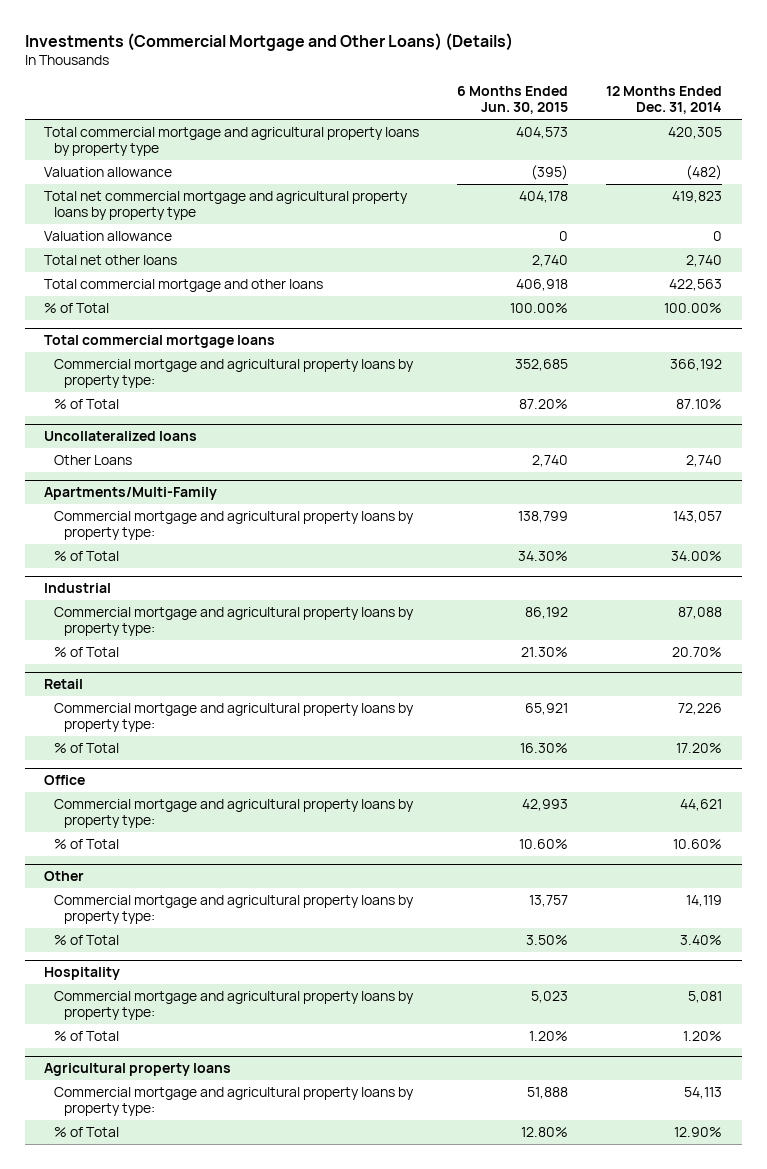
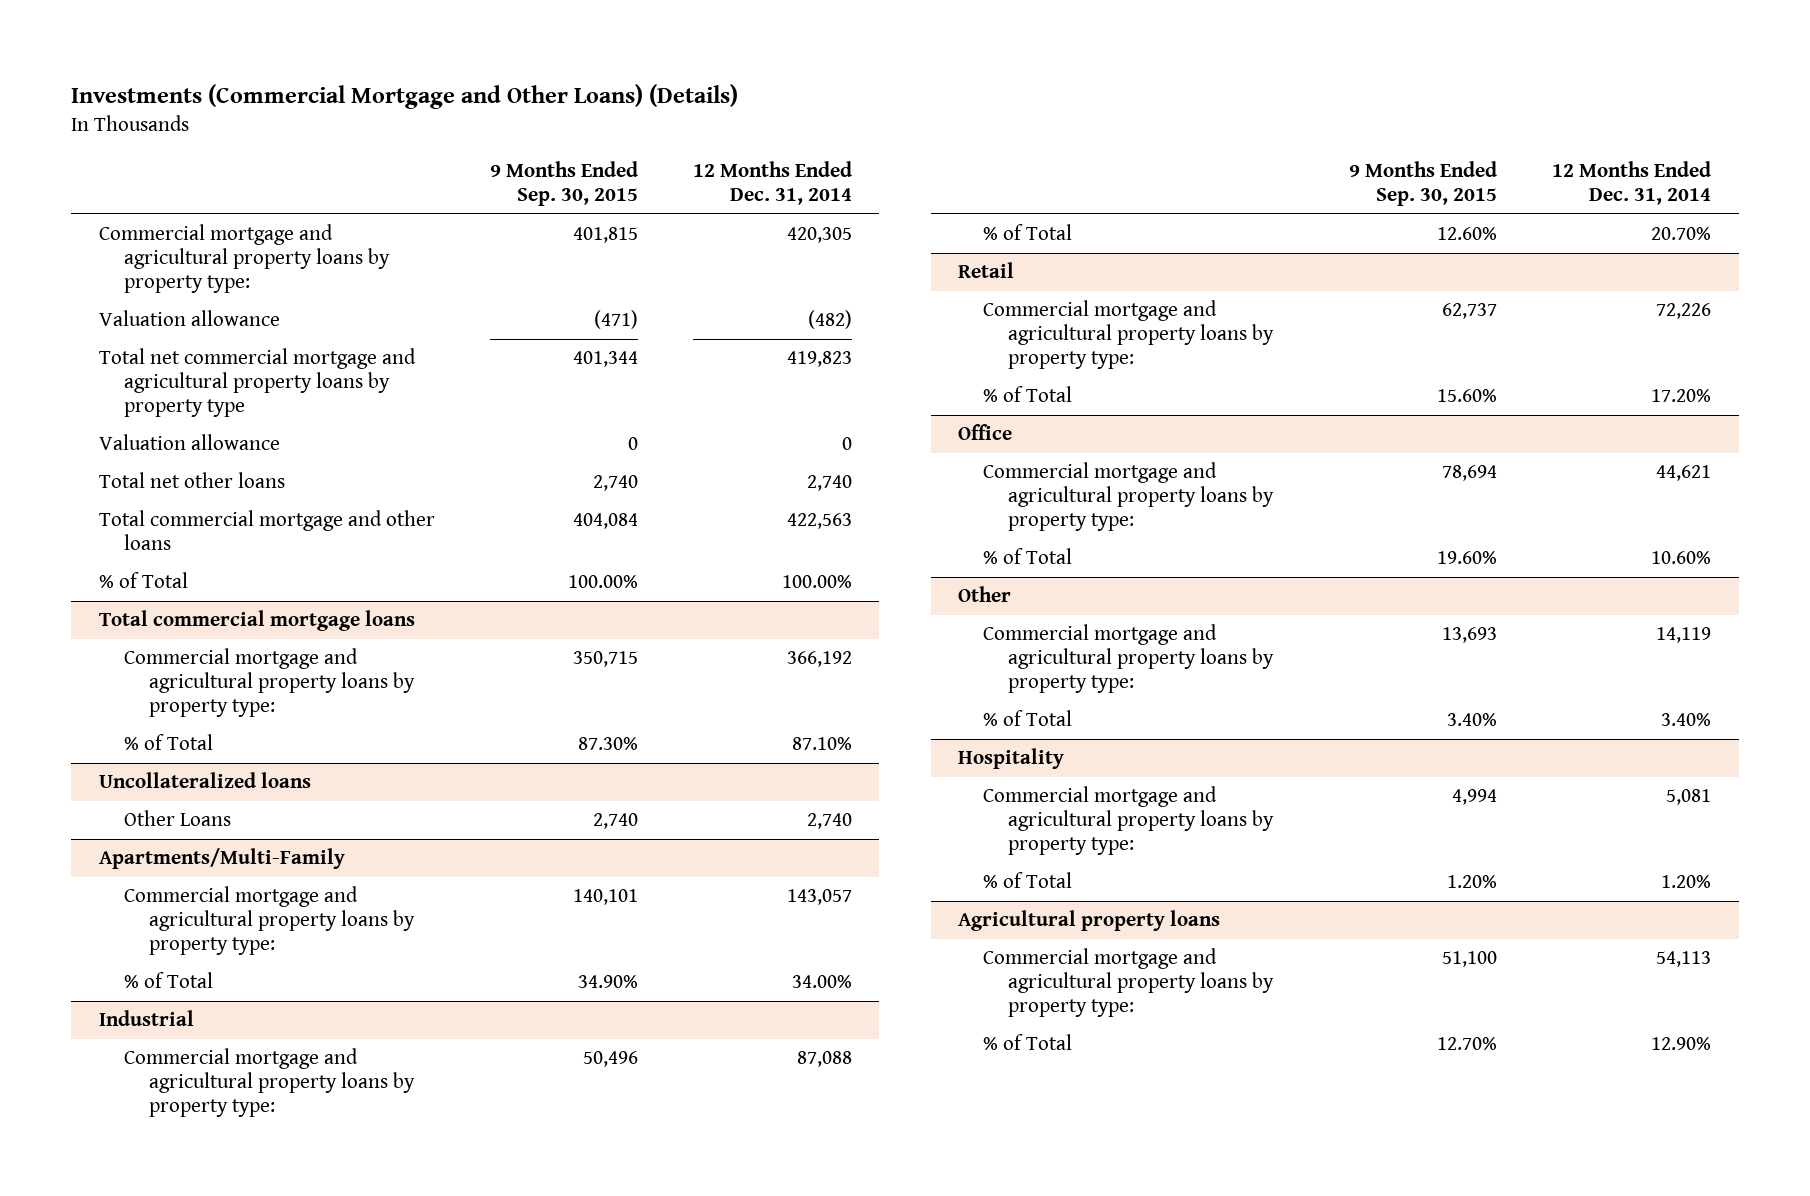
[457,85,569,115] 6 Months Ended Jun. 30, 2015 -> none
none -> [489,161,638,207] 9 Months Ended Sep. 30, 2015
[44,126,420,157] Total commercial mortgage and agricultural property loans by property type -> [98,224,390,294] Commercial mortgage and agricultural property loans by property type:

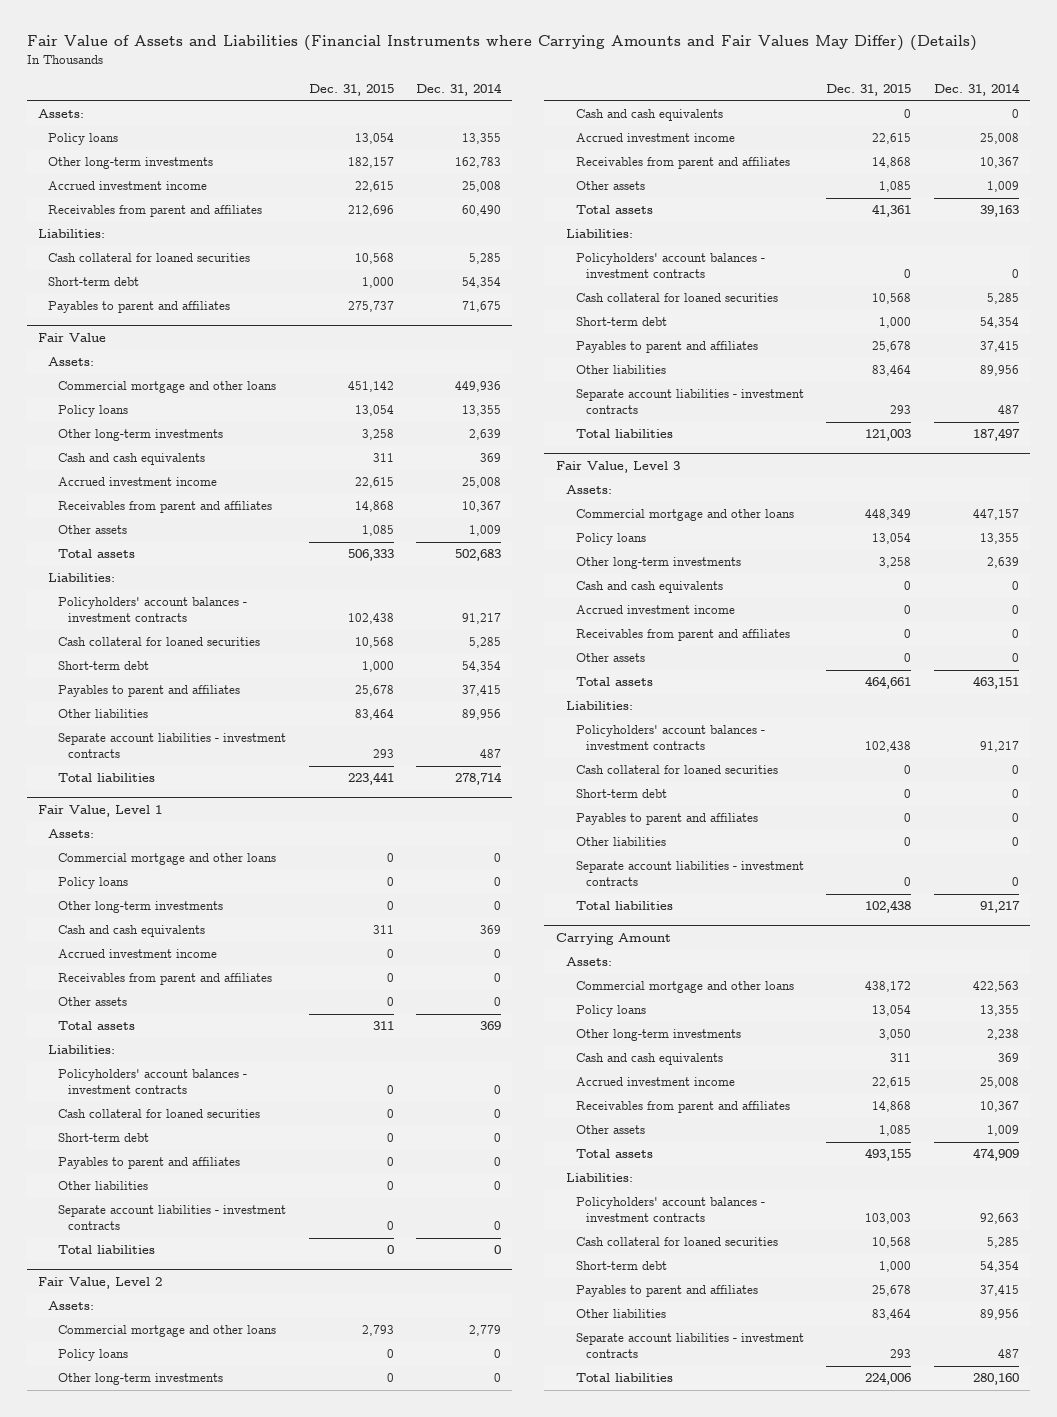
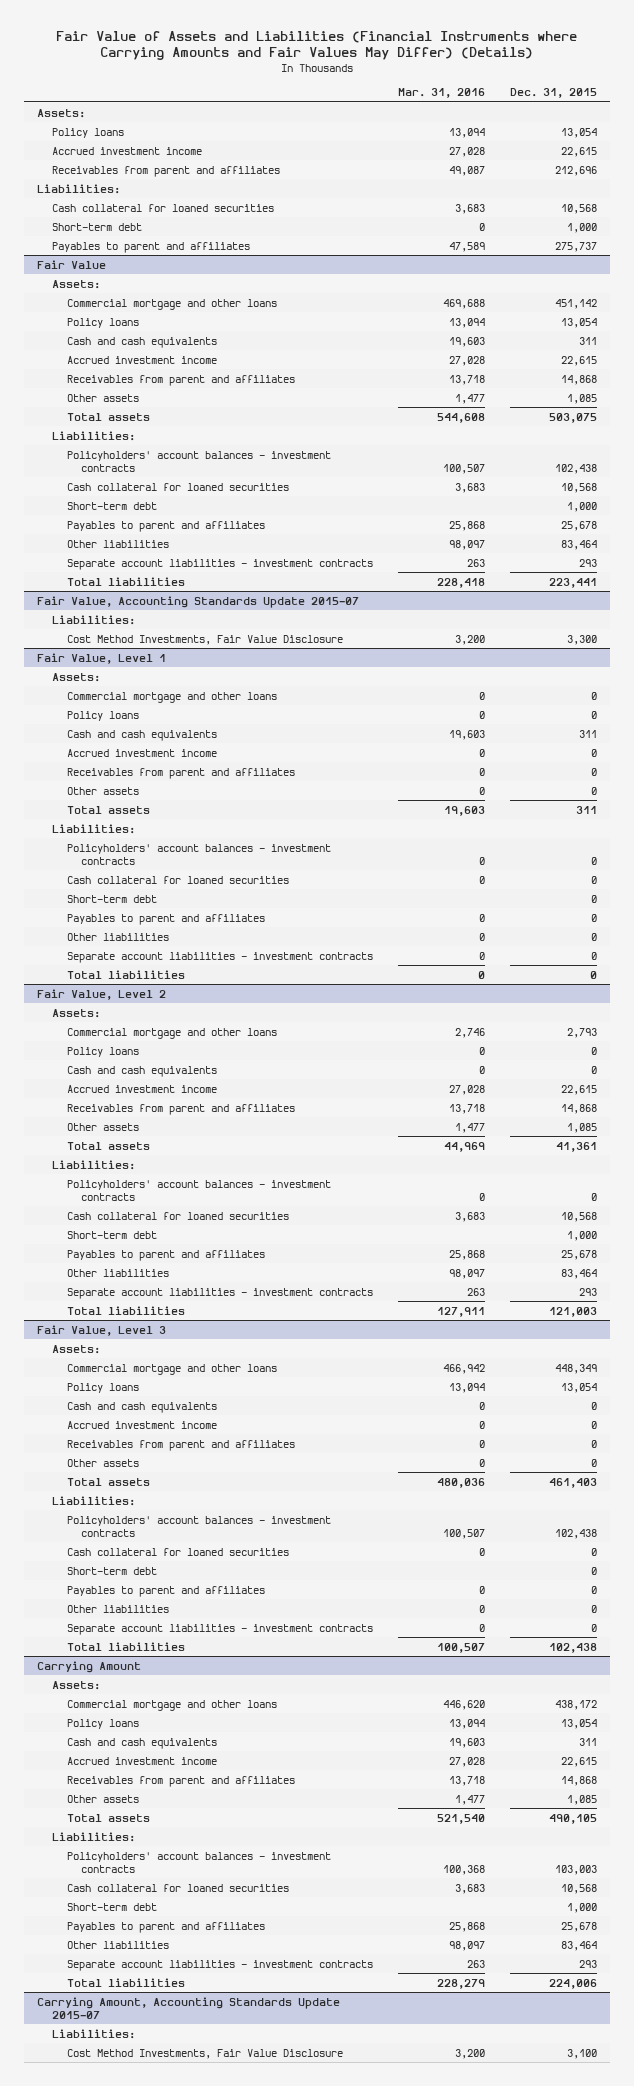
[416,83,503,97] Dec. 31, 2014 -> none
none -> [397,88,485,99] Mar. 31, 2016
[47,157,213,170] Other long-term investments -> none
[57,429,223,442] Other long-term investments -> none
[347,549,394,562] 506,333 -> [549,412,598,423] 503,075
none -> [36,595,359,608] Fair Value, Accounting Standards Update 2015-07
none -> [51,614,135,625] Liabilities:
none -> [66,634,343,645] Cost Method Investments, Fair Value Disclosure
[57,901,223,914] Other long-term investments -> none
[57,1373,223,1386] Other long-term investments -> none
[575,557,741,570] Other long-term investments -> none
[865,676,912,690] 464,661 -> [549,1477,598,1488] 461,403
[575,1029,741,1042] Other long-term investments -> none
[865,1148,912,1162] 493,155 -> [549,1813,598,1824] 490,105
none -> [36,1996,340,2019] Carrying Amount, Accounting Standards Update 2015-07
none -> [51,2028,135,2039] Liabilities:
none -> [66,2048,343,2059] Cost Method Investments, Fair Value Disclosure

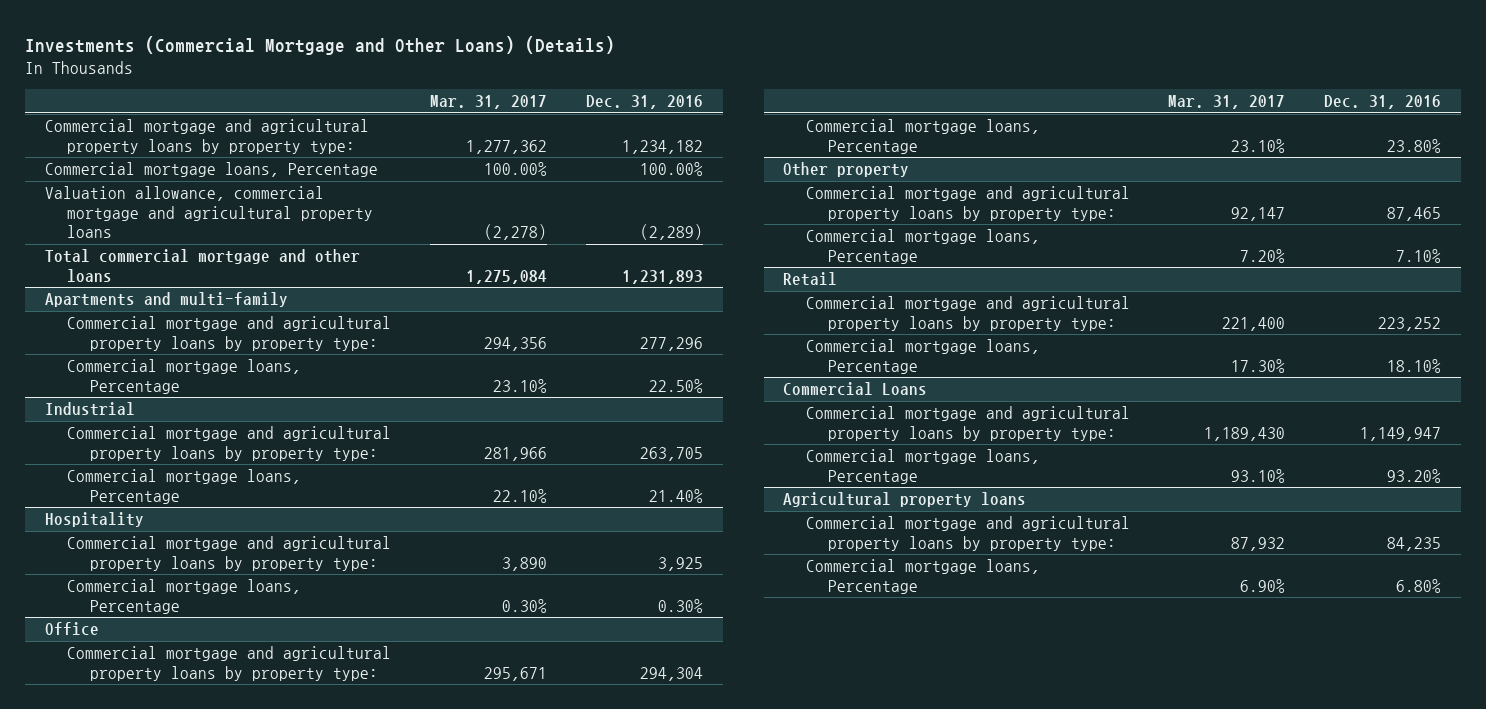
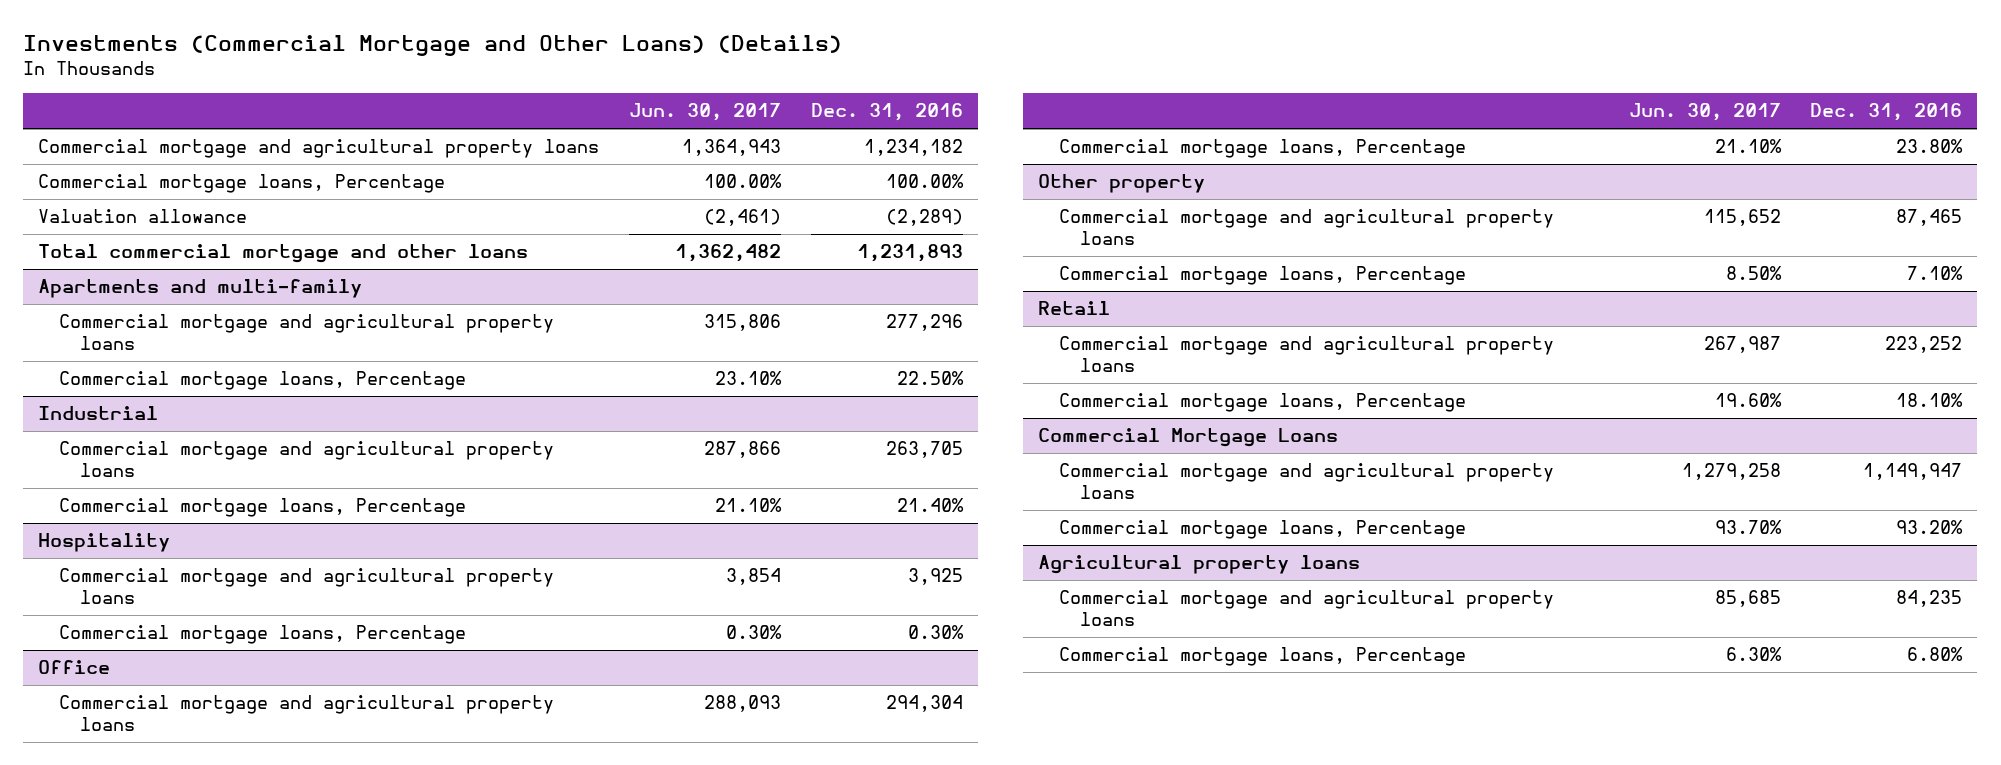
[430,95,548,110] Mar. 31, 2017 -> none
none -> [629,103,782,122] Jun. 30, 2017
[44,119,369,154] Commercial mortgage and agricultural property loans by property type: -> [38,139,600,159] Commercial mortgage and agricultural property loans
[44,186,374,239] Valuation allowance, commercial mortgage and agricultural property loans -> [38,209,248,224] Valuation allowance
[67,316,392,351] Commercial mortgage and agricultural property loans by property type: -> [59,314,555,351] Commercial mortgage and agricultural property loans
[67,426,392,461] Commercial mortgage and agricultural property loans by property type: -> [59,441,555,478] Commercial mortgage and agricultural property loans
[67,536,392,571] Commercial mortgage and agricultural property loans by property type: -> [59,568,555,605] Commercial mortgage and agricultural property loans
[67,646,392,681] Commercial mortgage and agricultural property loans by property type: -> [59,695,555,732] Commercial mortgage and agricultural property loans
[805,186,1130,221] Commercial mortgage and agricultural property loans by property type: -> [1058,209,1554,246] Commercial mortgage and agricultural property loans
[805,296,1130,331] Commercial mortgage and agricultural property loans by property type: -> [1058,336,1554,373] Commercial mortgage and agricultural property loans
[782,382,927,397] Commercial Loans -> [1037,428,1338,448] Commercial Mortgage Loans
[805,406,1130,441] Commercial mortgage and agricultural property loans by property type: -> [1058,463,1554,500] Commercial mortgage and agricultural property loans
[805,516,1130,551] Commercial mortgage and agricultural property loans by property type: -> [1058,590,1554,627] Commercial mortgage and agricultural property loans

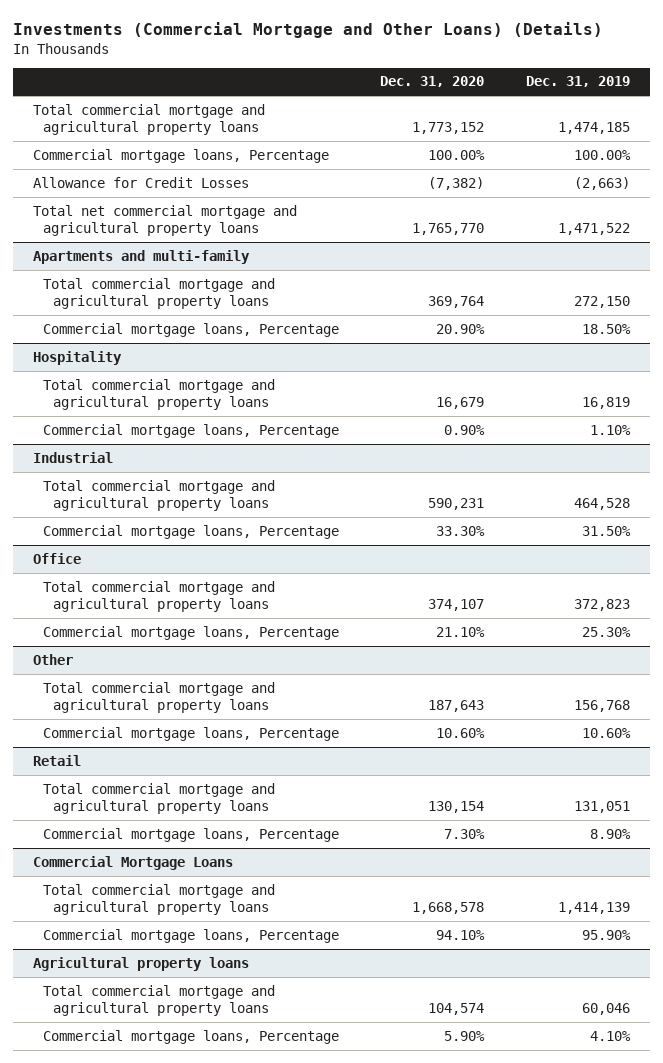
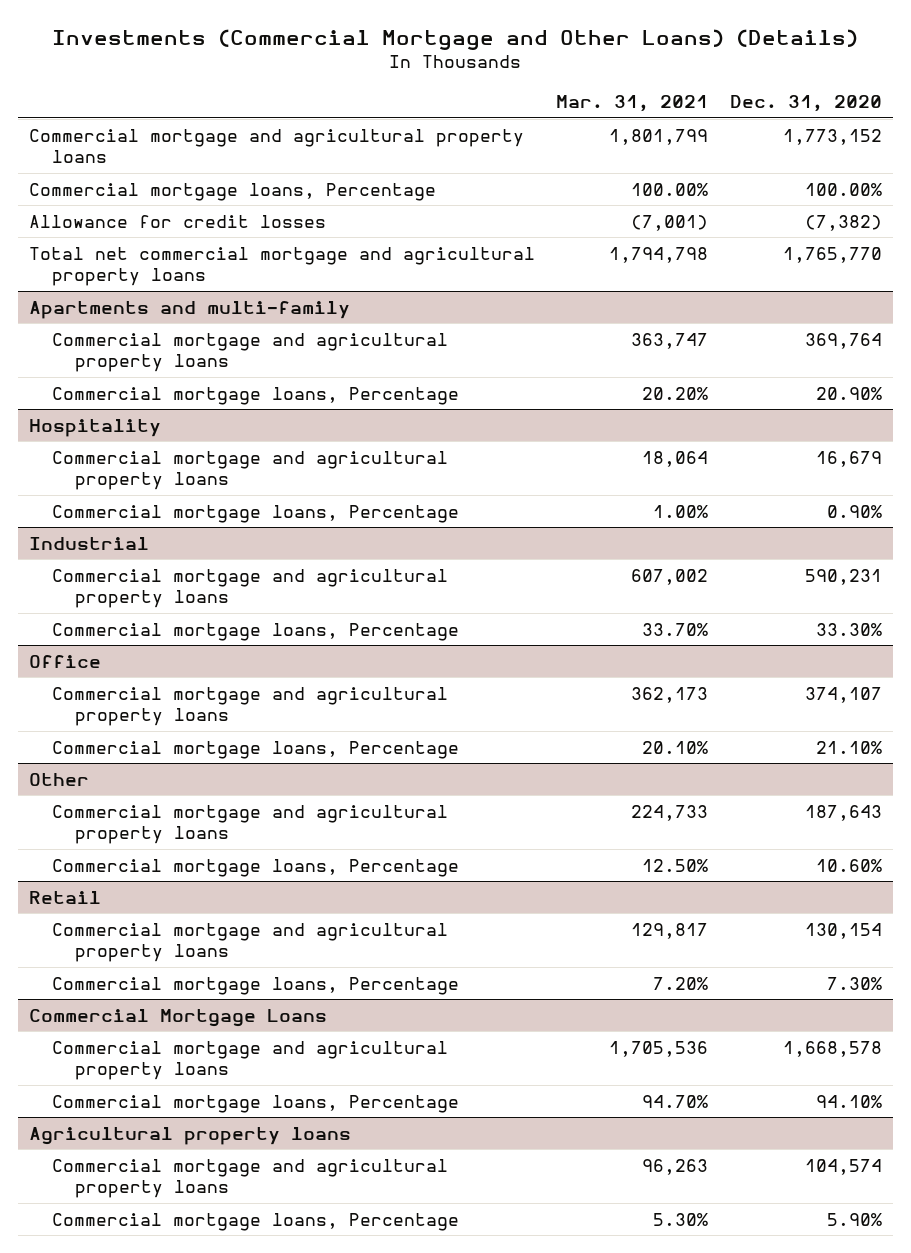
[525,76,630,88] Dec. 31, 2019 -> none
none -> [556,95,709,113] Mar. 31, 2021
[33,103,266,136] Total commercial mortgage and agricultural property loans -> [28,128,524,164] Commercial mortgage and agricultural property loans
[33,176,250,188] Allowance for Credit Losses -> [28,214,326,228] Allowance for credit losses
[43,277,276,310] Total commercial mortgage and agricultural property loans -> [51,332,448,373] Commercial mortgage and agricultural property loans
[43,378,276,411] Total commercial mortgage and agricultural property loans -> [51,450,448,491] Commercial mortgage and agricultural property loans
[43,479,276,512] Total commercial mortgage and agricultural property loans -> [51,568,448,609] Commercial mortgage and agricultural property loans
[43,580,276,613] Total commercial mortgage and agricultural property loans -> [51,686,448,727] Commercial mortgage and agricultural property loans
[43,681,276,714] Total commercial mortgage and agricultural property loans -> [51,804,448,845] Commercial mortgage and agricultural property loans
[43,782,276,815] Total commercial mortgage and agricultural property loans -> [51,922,448,963] Commercial mortgage and agricultural property loans
[43,883,276,916] Total commercial mortgage and agricultural property loans -> [51,1040,448,1081] Commercial mortgage and agricultural property loans
[43,984,276,1017] Total commercial mortgage and agricultural property loans -> [51,1158,448,1199] Commercial mortgage and agricultural property loans

